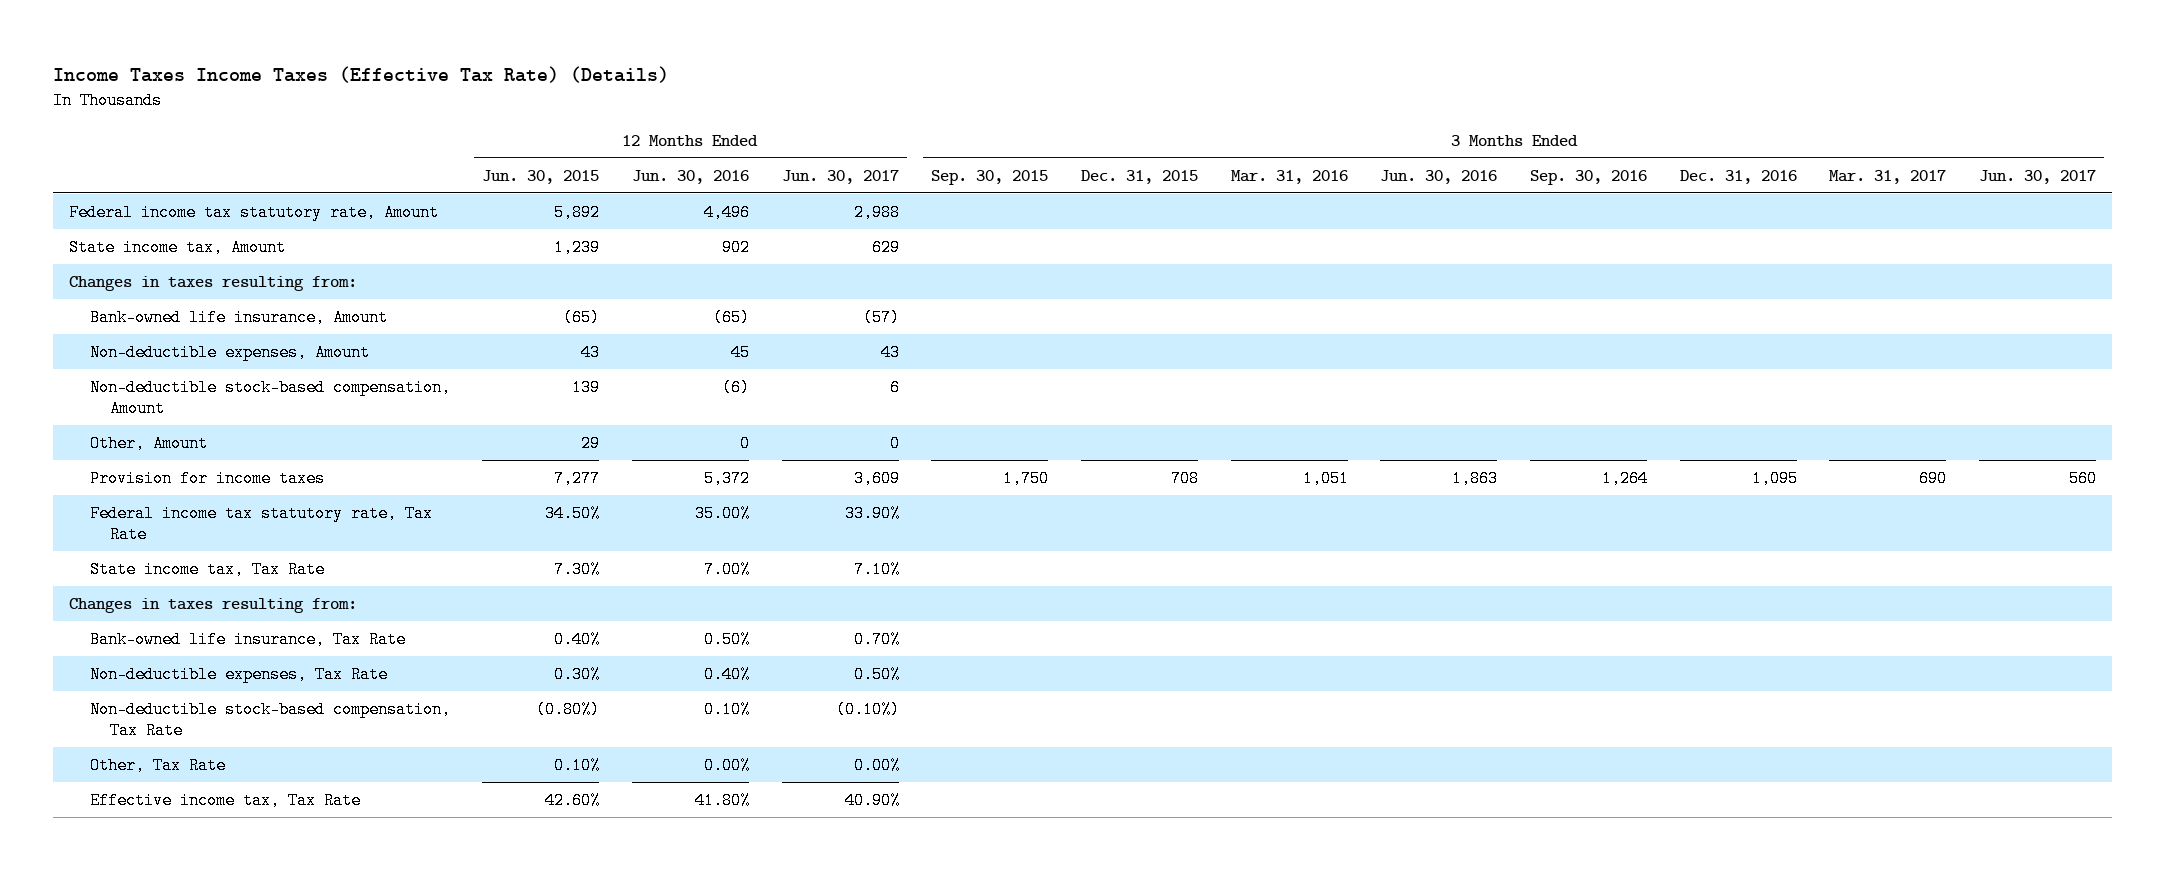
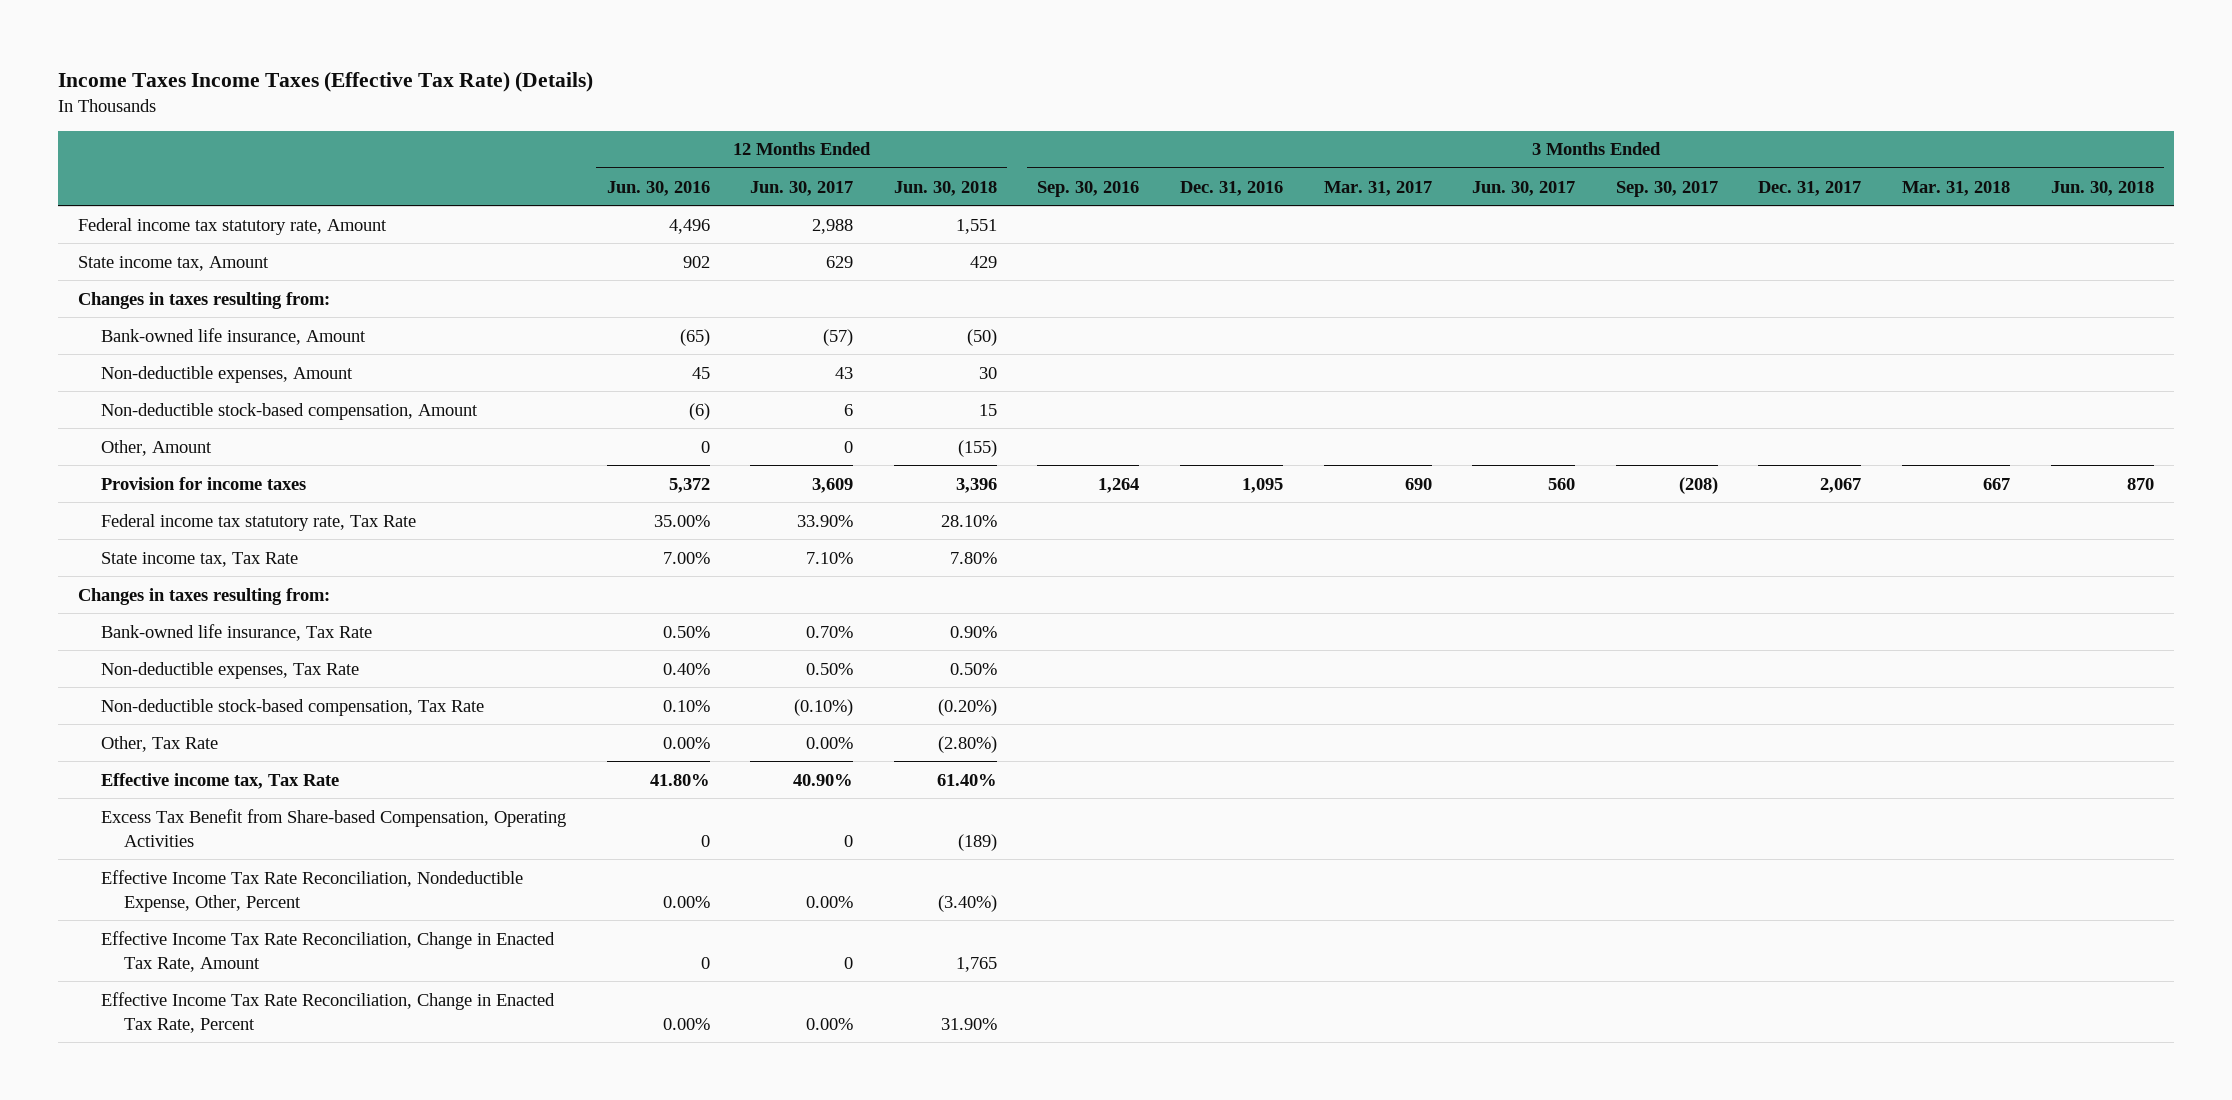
[482,169,600,184] Jun. 30, 2015 -> none
[931,169,1049,185] Sep. 30, 2015 -> none
[1081,169,1199,184] Dec. 31, 2015 -> none
[1230,169,1348,184] Mar. 31, 2016 -> none
[1380,169,1498,184] Jun. 30, 2016 -> none
none -> [893,180,997,196] Jun. 30, 2018
none -> [1615,180,1718,197] Sep. 30, 2017
none -> [1758,180,1862,196] Dec. 31, 2017
none -> [1902,180,2011,196] Mar. 31, 2018
none -> [2050,180,2154,196] Jun. 30, 2018
none -> [101,808,567,847] Excess Tax Benefit from Share-based Compensation, Operating Activities
none -> [101,869,524,912] Effective Income Tax Rate Reconciliation, Nondeductible Expense, Other, Percent
none -> [101,930,556,972] Effective Income Tax Rate Reconciliation, Change in Enacted Tax Rate, Amount
none -> [101,991,556,1033] Effective Income Tax Rate Reconciliation, Change in Enacted Tax Rate, Percent

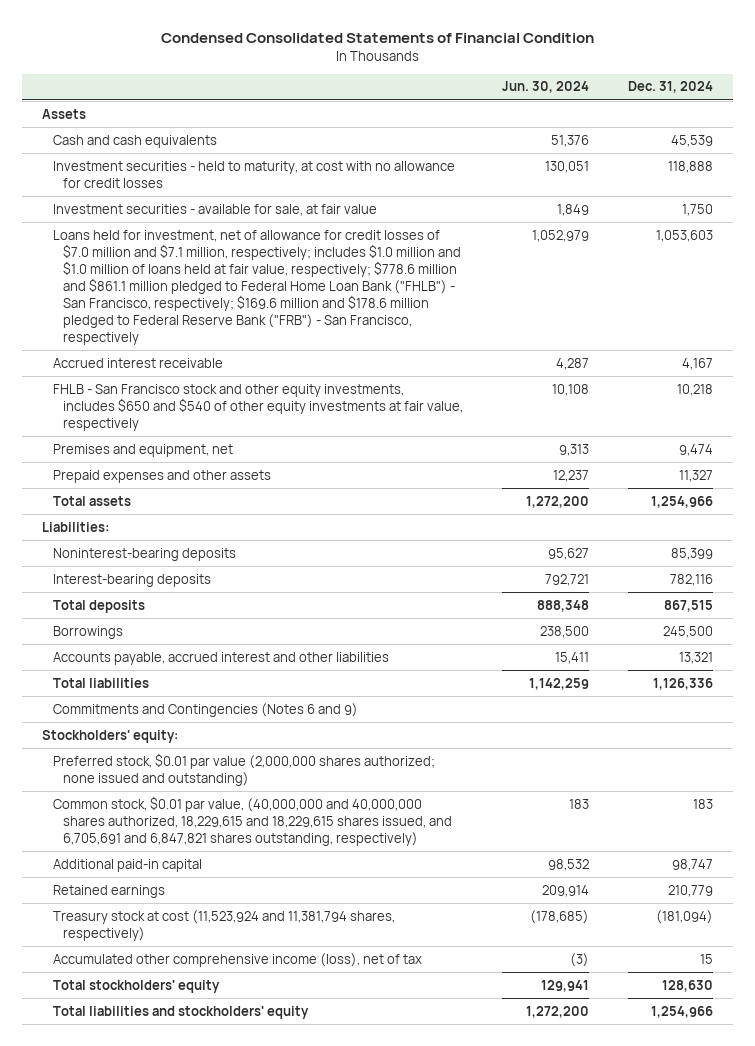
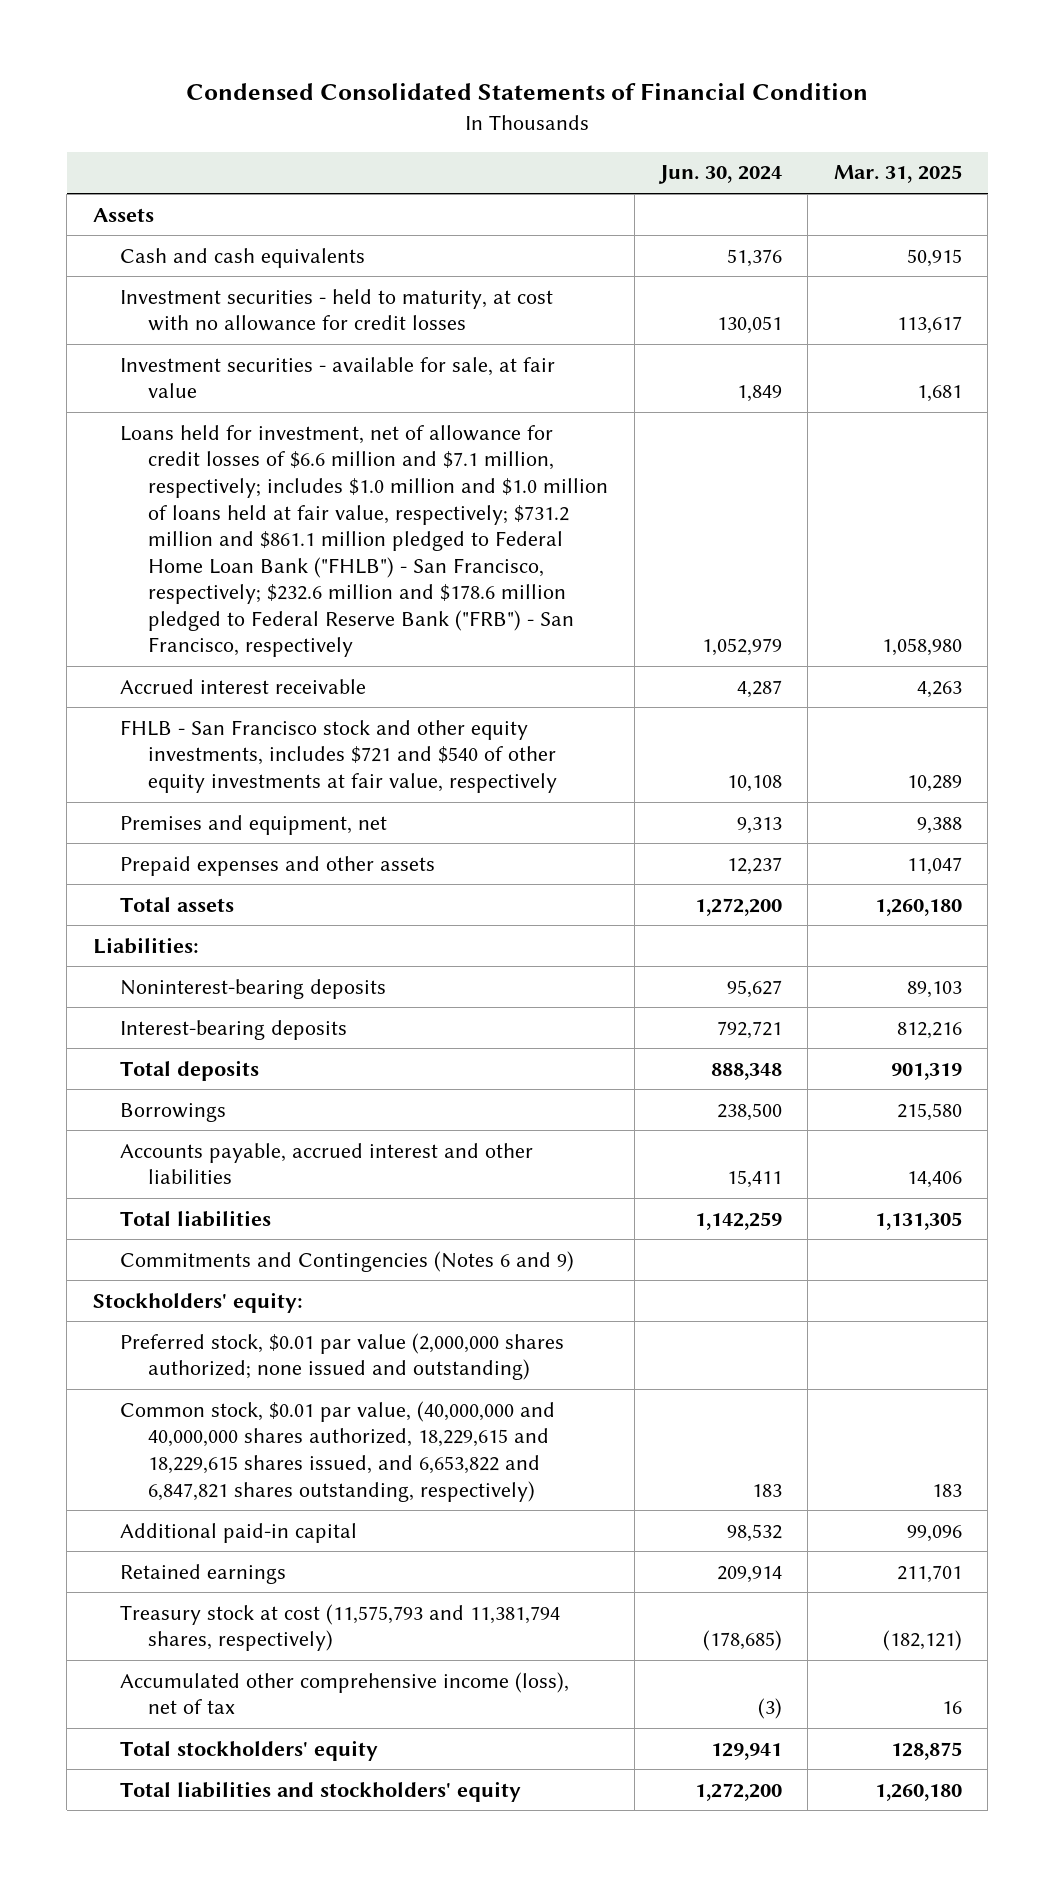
[628,81,714,94] Dec. 31, 2024 -> none
none -> [833,165,962,184] Mar. 31, 2025
[52,229,462,345] Loans held for investment, net of allowance for credit losses of $7.0 million and $7.1 million, respectively; includes $1.0 million and $1.0 million of loans held at fair value, respectively; $778.6 million and $861.1 million pledged to Federal Home Loan Bank ("FHLB") - San Francisco, respectively; $169.6 million and $178.6 million pledged to Federal Reserve Bank ("FRB") - San Francisco, respectively -> [120,424,609,658] Loans held for investment, net of allowance for credit losses of $6.6 million and $7.1 million, respectively; includes $1.0 million and $1.0 million of loans held at fair value, respectively; $731.2 million and $861.1 million pledged to Federal Home Loan Bank ("FHLB") - San Francisco, respectively; $232.6 million and $178.6 million pledged to Federal Reserve Bank ("FRB") - San Francisco, respectively
[52,383,464,431] FHLB - San Francisco stock and other equity investments, includes $650 and $540 of other equity investments at fair value, respectively -> [120,719,558,793] FHLB - San Francisco stock and other equity investments, includes $721 and $540 of other equity investments at fair value, respectively
[52,795,453,846] Common stock, $0.01 par value, (40,000,000 and 40,000,000 shares authorized, 18,229,615 and 18,229,615 shares issued, and 6,705,691 and 6,847,821 shares outstanding, respectively) -> [120,1400,556,1502] Common stock, $0.01 par value, (40,000,000 and 40,000,000 shares authorized, 18,229,615 and 18,229,615 shares issued, and 6,653,822 and 6,847,821 shares outstanding, respectively)
[52,909,395,941] Treasury stock at cost (11,523,924 and 11,381,794 shares, respectively) -> [120,1603,561,1652] Treasury stock at cost (11,575,793 and 11,381,794 shares, respectively)

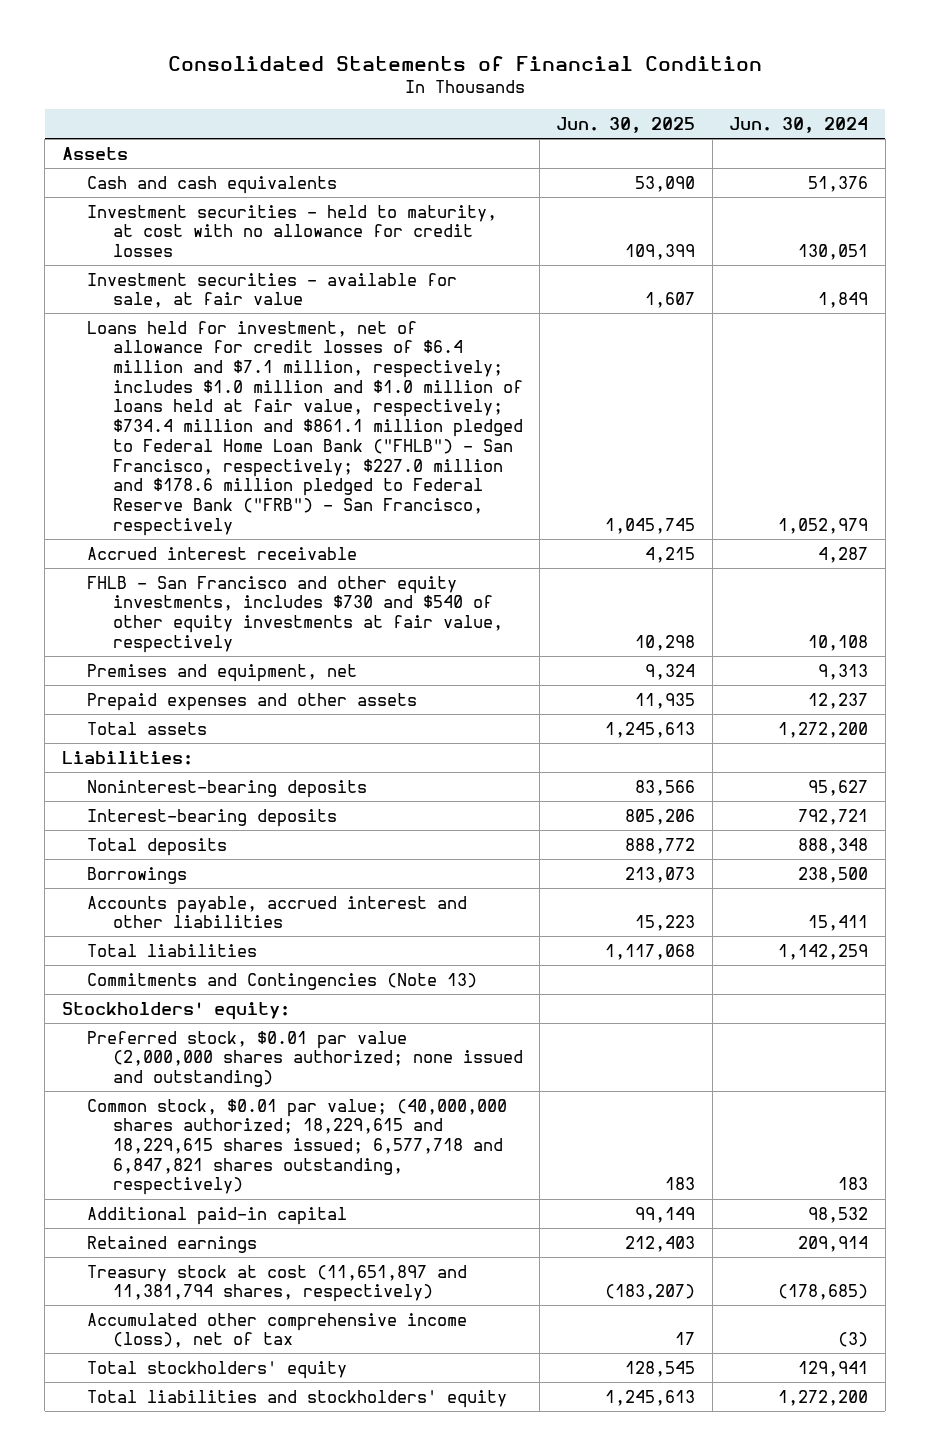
[186,83,869,101] Condensed Consolidated Statements of Financial Condition -> [167,55,762,71] Consolidated Statements of Financial Condition
[833,165,962,184] Mar. 31, 2025 -> none
none -> [556,117,696,134] Jun. 30, 2025
[120,424,609,658] Loans held for investment, net of allowance for credit losses of $6.6 million and $7.1 million, respectively; includes $1.0 million and $1.0 million of loans held at fair value, respectively; $731.2 million and $861.1 million pledged to Federal Home Loan Bank ("FHLB") - San Francisco, respectively; $232.6 million and $178.6 million pledged to Federal Reserve Bank ("FRB") - San Francisco, respectively -> [87,320,523,536] Loans held for investment, net of allowance for credit losses of $6.4 million and $7.1 million, respectively; includes $1.0 million and $1.0 million of loans held at fair value, respectively; $734.4 million and $861.1 million pledged to Federal Home Loan Bank ("FHLB") - San Francisco, respectively; $227.0 million and $178.6 million pledged to Federal Reserve Bank ("FRB") - San Francisco, respectively
[120,719,558,793] FHLB - San Francisco stock and other equity investments, includes $721 and $540 of other equity investments at fair value, respectively -> [87,575,503,653] FHLB - San Francisco and other equity investments, includes $730 and $540 of other equity investments at fair value, respectively
[120,1250,575,1272] Commitments and Contingencies (Notes 6 and 9) -> [87,972,478,990] Commitments and Contingencies (Note 13)
[120,1400,556,1502] Common stock, $0.01 par value, (40,000,000 and 40,000,000 shares authorized, 18,229,615 and 18,229,615 shares issued, and 6,653,822 and 6,847,821 shares outstanding, respectively) -> [87,1098,508,1196] Common stock, $0.01 par value; (40,000,000 shares authorized; 18,229,615 and 18,229,615 shares issued; 6,577,718 and 6,847,821 shares outstanding, respectively)
[120,1603,561,1652] Treasury stock at cost (11,575,793 and 11,381,794 shares, respectively) -> [87,1264,468,1303] Treasury stock at cost (11,651,897 and 11,381,794 shares, respectively)

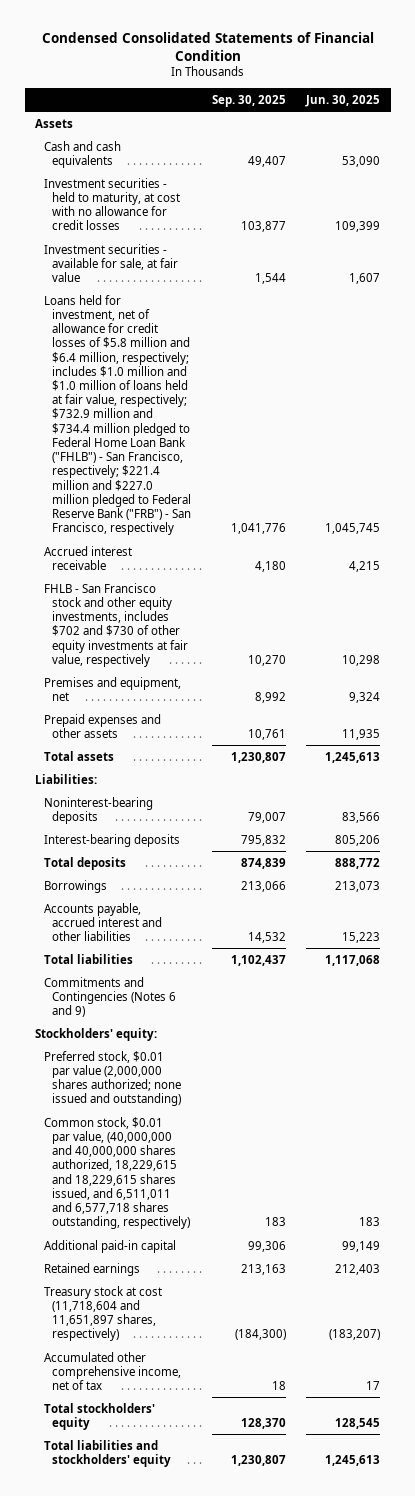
[167,55,762,71] Consolidated Statements of Financial Condition -> [41,31,374,61] Condensed Consolidated Statements of Financial Condition
[729,117,869,134] Jun. 30, 2024 -> none
none -> [211,94,286,107] Sep. 30, 2025
[87,320,523,536] Loans held for investment, net of allowance for credit losses of $6.4 million and $7.1 million, respectively; includes $1.0 million and $1.0 million of loans held at fair value, respectively; $734.4 million and $861.1 million pledged to Federal Home Loan Bank ("FHLB") - San Francisco, respectively; $227.0 million and $178.6 million pledged to Federal Reserve Bank ("FRB") - San Francisco, respectively -> [43,294,192,536] Loans held for investment, net of allowance for credit losses of $5.8 million and $6.4 million, respectively; includes $1.0 million and $1.0 million of loans held at fair value, respectively; $732.9 million and $734.4 million pledged to Federal Home Loan Bank ("FHLB") - San Francisco, respectively; $221.4 million and $227.0 million pledged to Federal Reserve Bank ("FRB") - San Francisco, respectively
[87,575,503,653] FHLB - San Francisco and other equity investments, includes $730 and $540 of other equity investments at fair value, respectively -> [43,582,189,667] FHLB - San Francisco stock and other equity investments, includes $702 and $730 of other equity investments at fair value, respectively
[87,972,478,990] Commitments and Contingencies (Note 13) -> [43,976,177,1018] Commitments and Contingencies (Notes 6 and 9)
[87,1098,508,1196] Common stock, $0.01 par value; (40,000,000 shares authorized; 18,229,615 and 18,229,615 shares issued; 6,577,718 and 6,847,821 shares outstanding, respectively) -> [43,1116,191,1230] Common stock, $0.01 par value, (40,000,000 and 40,000,000 shares authorized, 18,229,615 and 18,229,615 shares issued, and 6,511,011 and 6,577,718 shares outstanding, respectively)
[87,1264,468,1303] Treasury stock at cost (11,651,897 and 11,381,794 shares, respectively) -> [43,1285,162,1342] Treasury stock at cost (11,718,604 and 11,651,897 shares, respectively)
[87,1312,468,1349] Accumulated other comprehensive income (loss), net of tax -> [43,1351,182,1391] Accumulated other comprehensive income, net of tax

